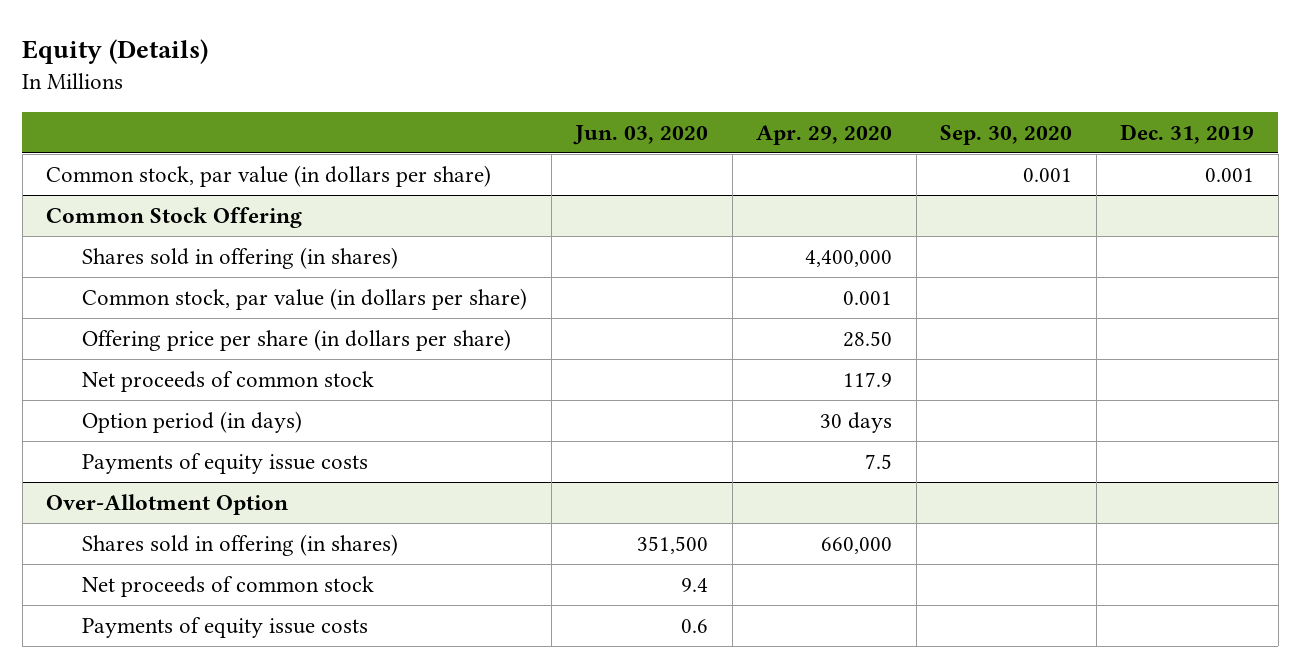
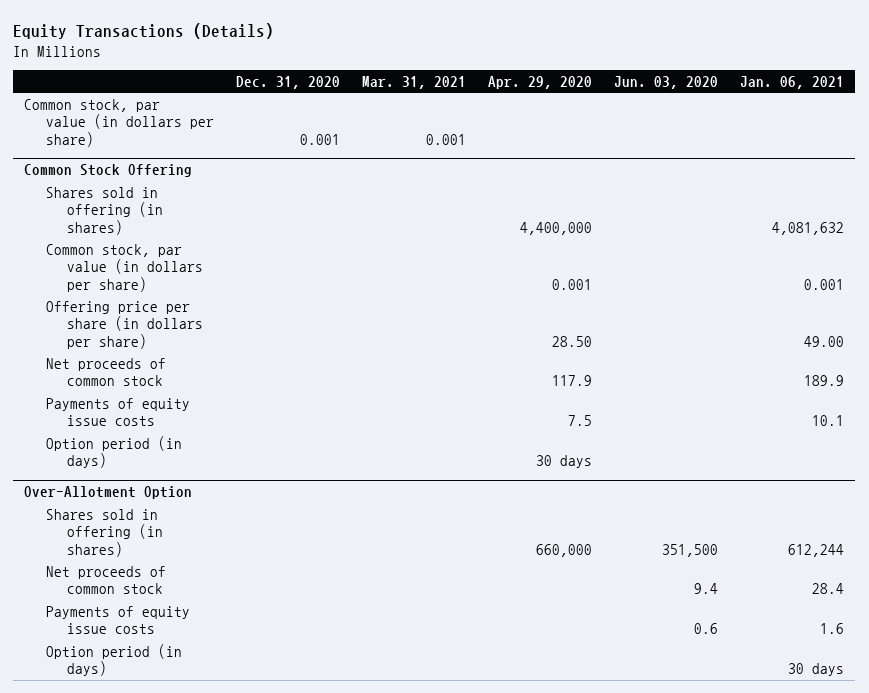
[22,38,209,64] Equity (Details) -> [13,23,275,40] Equity Transactions (Details)
[940,125,1073,146] Sep. 30, 2020 -> none
[1120,124,1255,145] Dec. 31, 2019 -> none
none -> [236,75,341,89] Dec. 31, 2020
none -> [362,75,467,89] Mar. 31, 2021
none -> [740,75,845,89] Jan. 06, 2021
[82,410,303,433] Option period (in days) -> [45,435,182,469] Option period (in days)
none -> [45,643,182,677] Option period (in days)

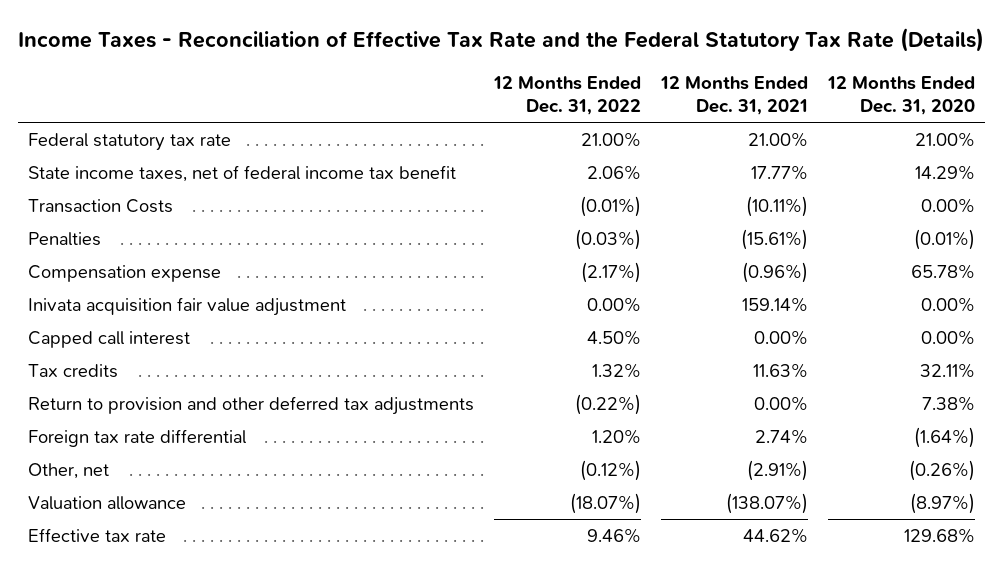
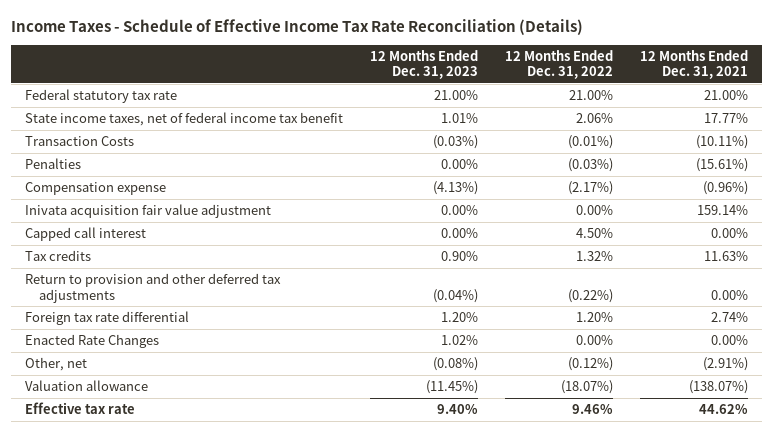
[18,28,985,53] Income Taxes - Reconciliation of Effective Tax Rate and the Federal Statutory Tax Rate (Details) -> [11,18,584,35] Income Taxes - Schedule of Effective Income Tax Rate Reconciliation (Details)
[826,75,975,116] 12 Months Ended Dec. 31, 2020 -> none
none -> [370,49,479,80] 12 Months Ended Dec. 31, 2023
none -> [24,334,159,349] Enacted Rate Changes

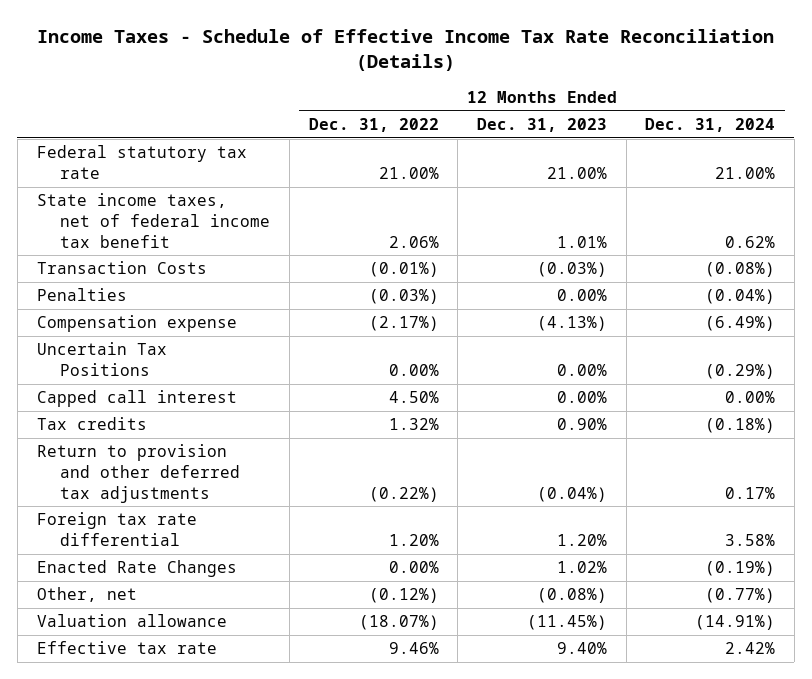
[640,49,749,80] 12 Months Ended Dec. 31, 2021 -> none
none -> [645,118,776,133] Dec. 31, 2024
[24,204,271,219] Inivata acquisition fair value adjustment -> none
none -> [36,342,167,377] Uncertain Tax Positions

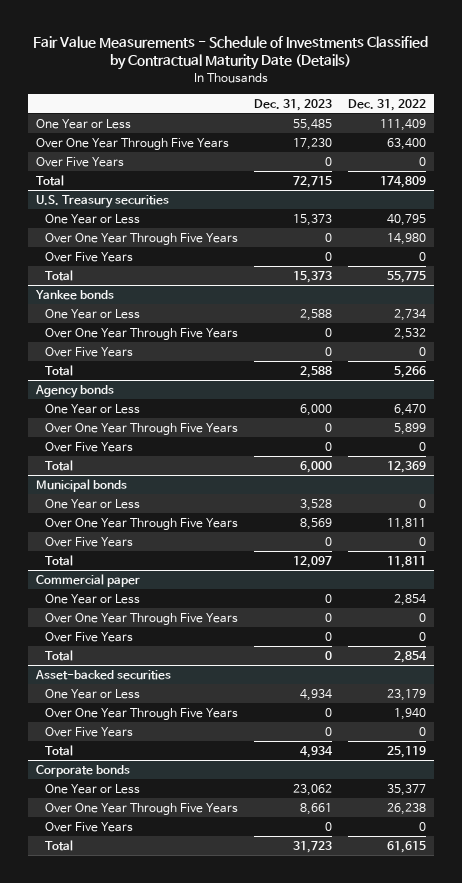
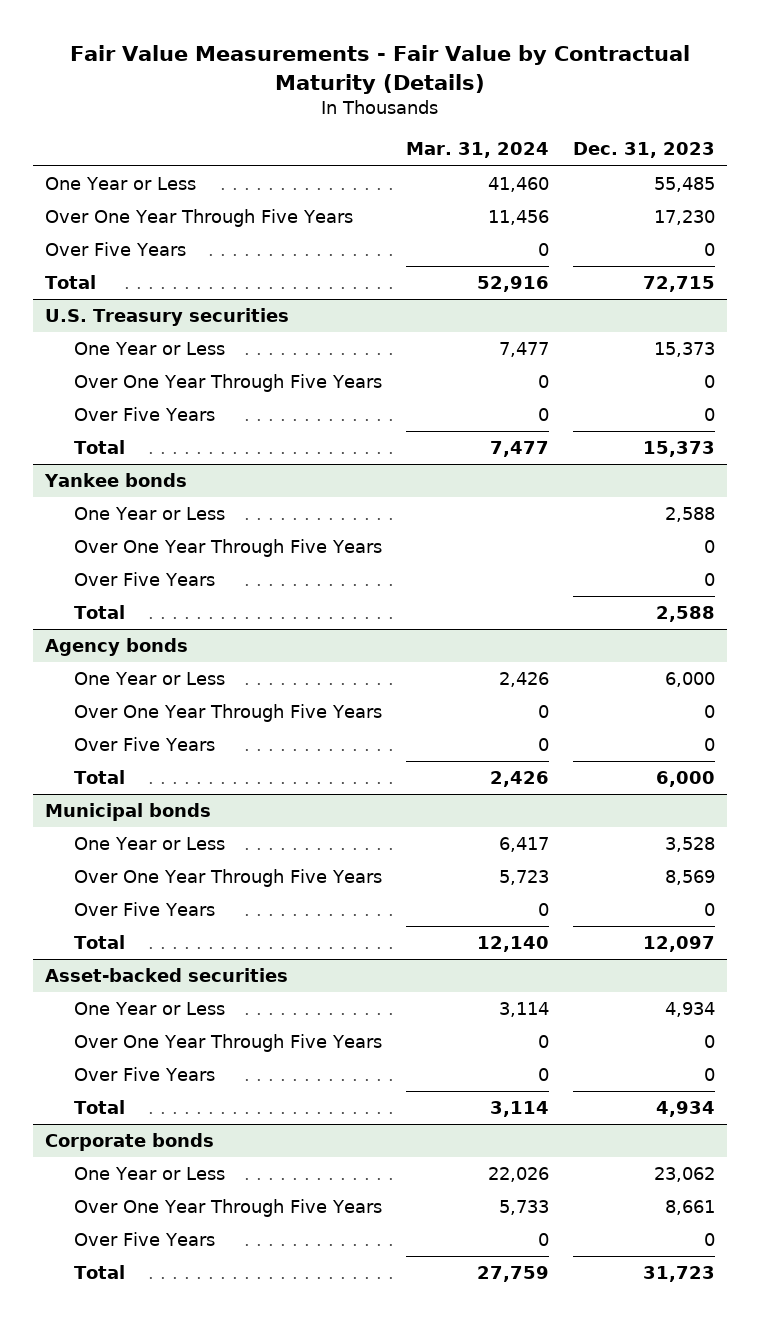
[33,35,429,71] Fair Value Measurements - Schedule of Investments Classified by Contractual Maturity Date (Details) -> [70,45,691,94] Fair Value Measurements - Fair Value by Contractual Maturity (Details)
[348,98,427,111] Dec. 31, 2022 -> none
none -> [406,142,550,159] Mar. 31, 2024
[36,574,141,588] Commercial paper -> none
[44,594,140,605] One Year or Less -> none
[44,613,238,626] Over One Year Through Five Years -> none
[44,632,133,643] Over Five Years -> none
[44,650,73,662] Total -> none

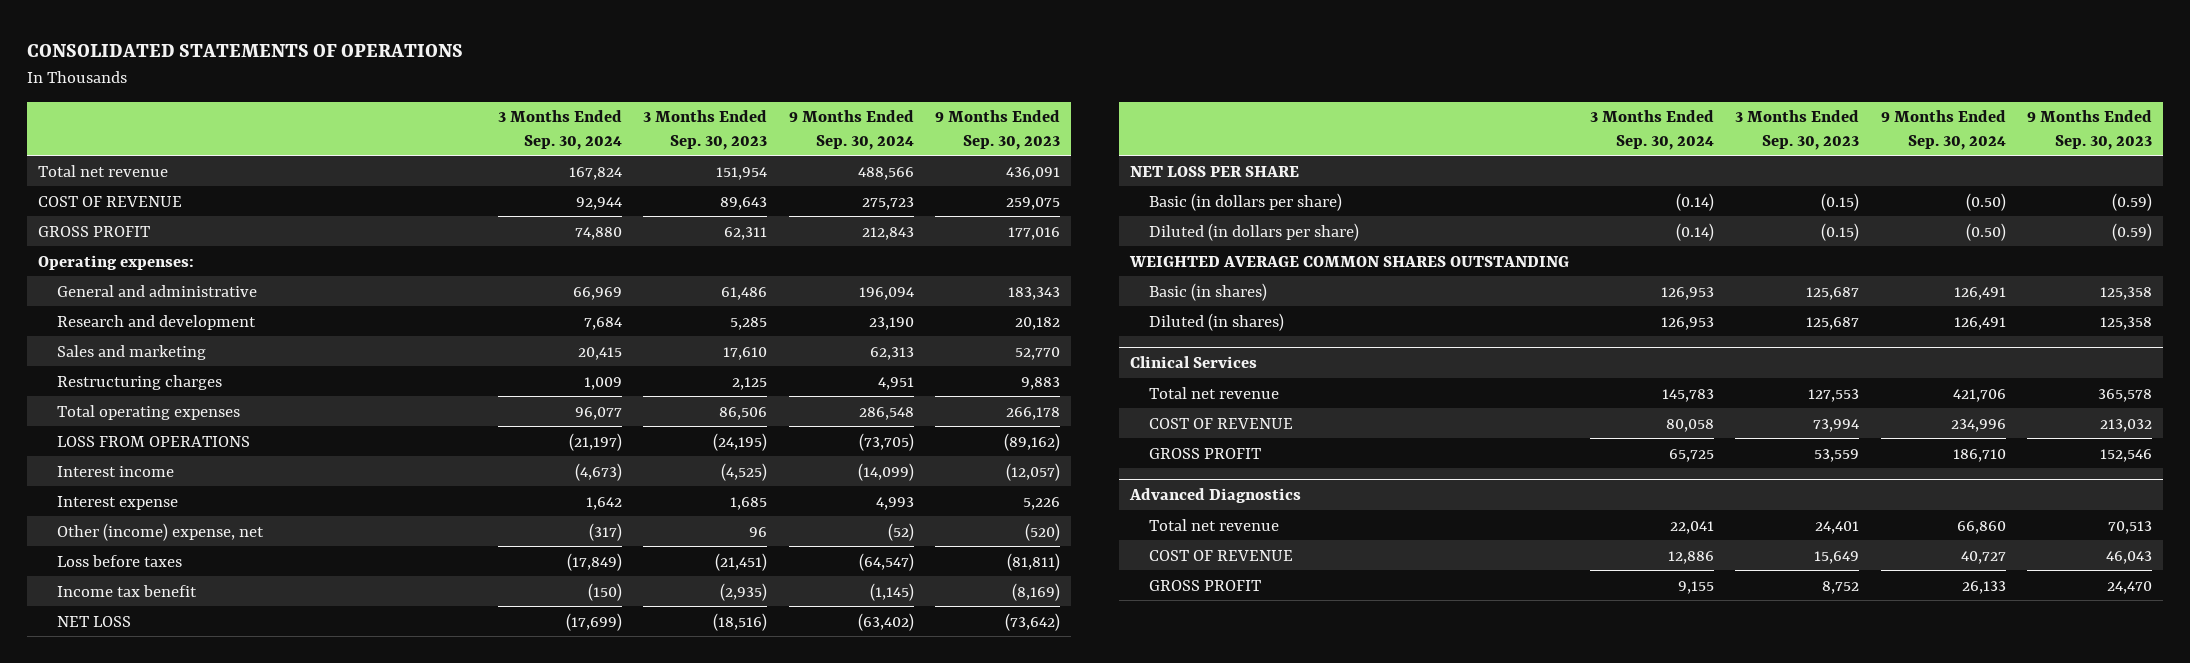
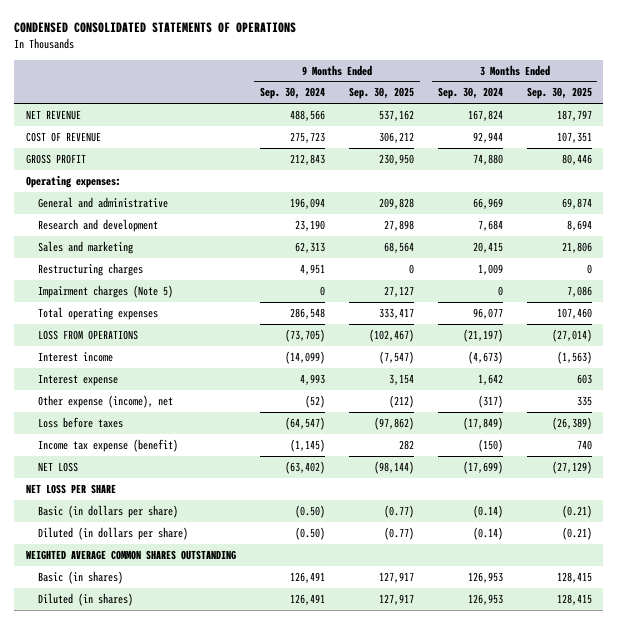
[26,43,463,57] CONSOLIDATED STATEMENTS OF OPERATIONS -> [14,22,297,34] CONDENSED CONSOLIDATED STATEMENTS OF OPERATIONS
[643,110,768,150] 3 Months Ended Sep. 30, 2023 -> none
[935,110,1061,150] 9 Months Ended Sep. 30, 2023 -> none
none -> [348,87,414,100] Sep. 30, 2025
none -> [526,87,592,100] Sep. 30, 2025
[37,164,168,177] Total net revenue -> [26,109,82,120] NET REVENUE
none -> [37,284,173,298] Impairment charges (Note 5)
[57,522,265,541] Other (income) expense, net -> [37,394,173,408] Other expense (income), net
[57,584,198,597] Income tax benefit -> [37,438,178,452] Income tax expense (benefit)
[1129,356,1257,369] Clinical Services -> none
[1149,386,1280,399] Total net revenue -> none
[1149,417,1294,429] COST OF REVENUE -> none
[1149,447,1262,459] GROSS PROFIT -> none
[1128,488,1301,504] Advanced Diagnostics -> none
[1149,518,1280,531] Total net revenue -> none
[1149,549,1294,561] COST OF REVENUE -> none
[1149,579,1262,591] GROSS PROFIT -> none

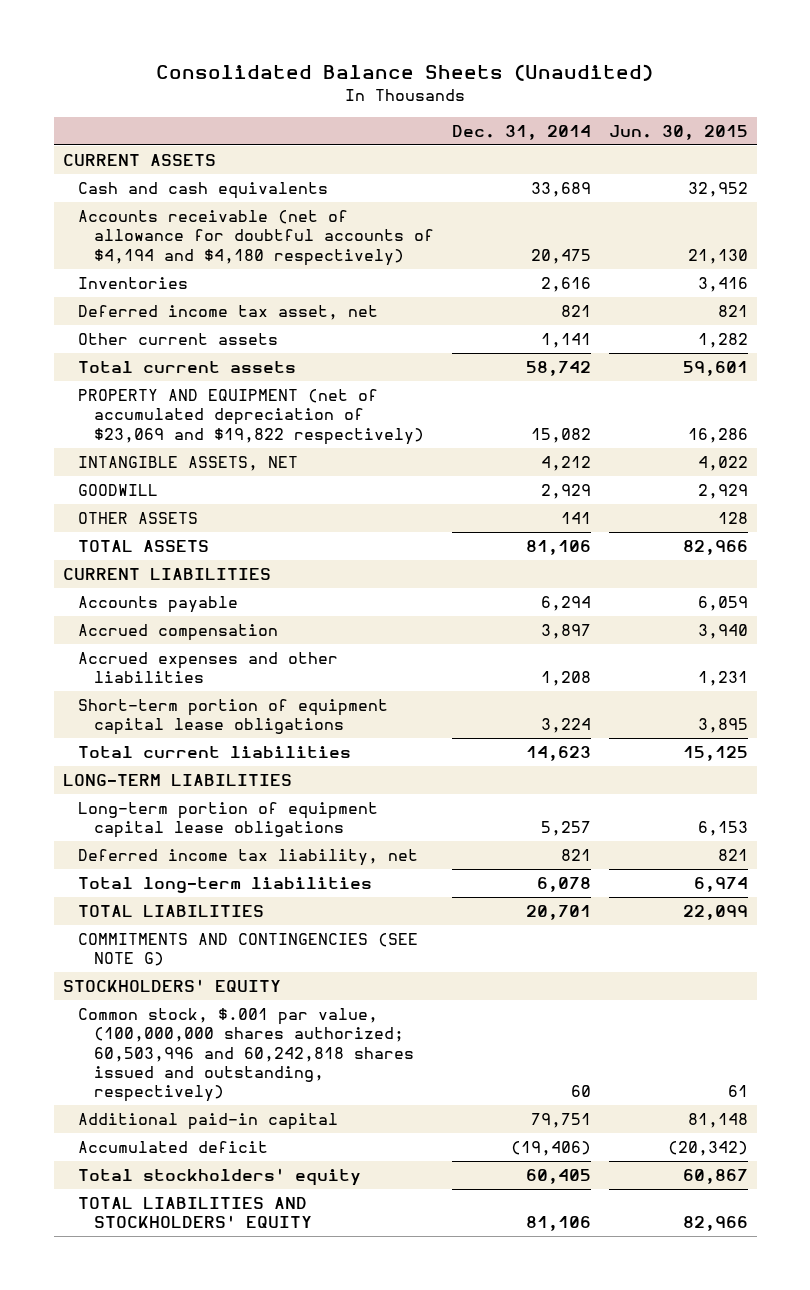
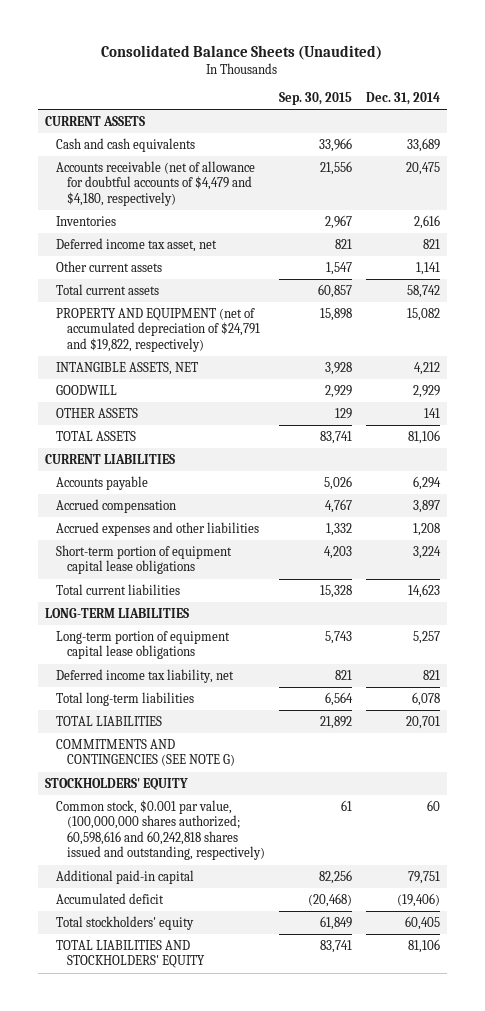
[608,124,748,140] Jun. 30, 2015 -> none
none -> [279,92,353,106] Sep. 30, 2015
[78,210,435,266] Accounts receivable (net of allowance for doubtful accounts of $4,194 and $4,180 respectively) -> [55,160,255,206] Accounts receivable (net of allowance for doubtful accounts of $4,479 and $4,180, respectively)
[78,389,425,445] PROPERTY AND EQUIPMENT (net of accumulated depreciation of $23,069 and $19,822 respectively) -> [55,307,261,352] PROPERTY AND EQUIPMENT (net of accumulated depreciation of $24,791 and $19,822, respectively)
[78,1008,415,1103] Common stock, $.001 par value, (100,000,000 shares authorized; 60,503,996 and 60,242,818 shares issued and outstanding, respectively) -> [55,799,266,861] Common stock, $0.001 par value, (100,000,000 shares authorized; 60,598,616 and 60,242,818 shares issued and outstanding, respectively)

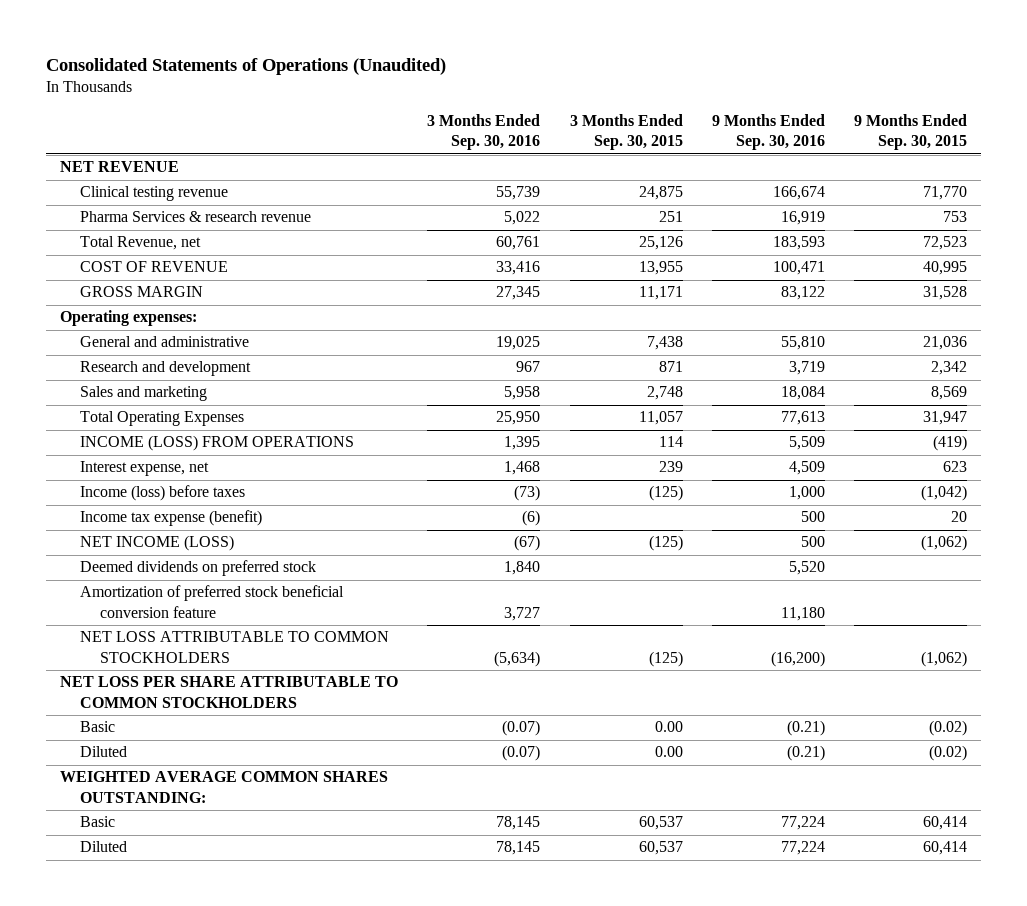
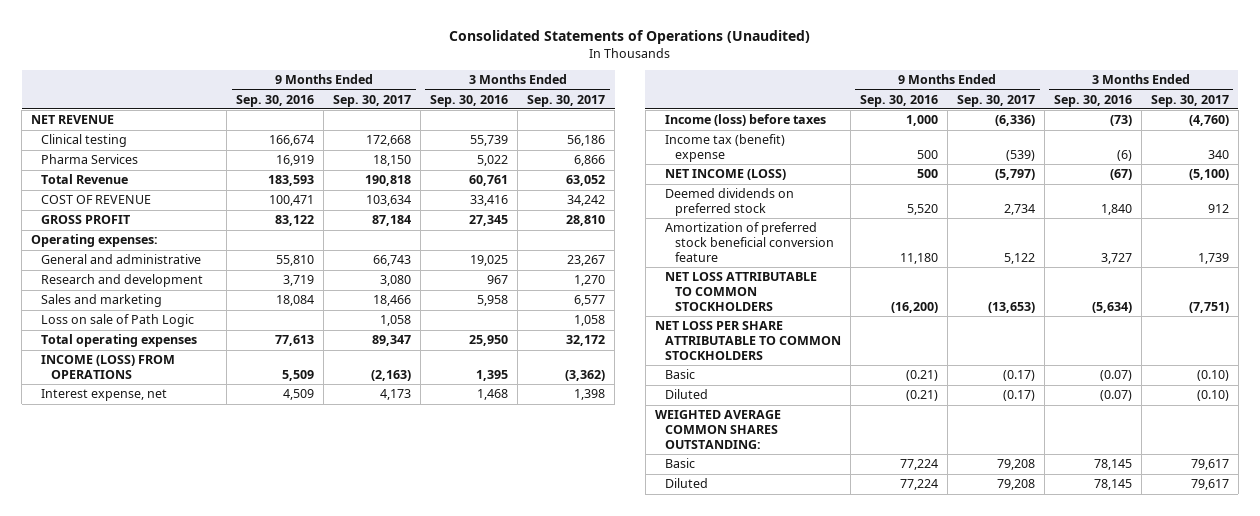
[569,113,683,151] 3 Months Ended Sep. 30, 2015 -> none
[853,113,967,151] 9 Months Ended Sep. 30, 2015 -> none
none -> [333,94,412,107] Sep. 30, 2017
none -> [527,94,606,107] Sep. 30, 2017
[79,186,228,202] Clinical testing revenue -> [41,134,128,148] Clinical testing
[79,211,311,223] Pharma Services & research revenue -> [41,154,139,165] Pharma Services
[79,236,201,251] Total Revenue, net -> [41,174,129,185] Total Revenue
[79,286,203,298] GROSS MARGIN -> [41,215,131,225] GROSS PROFIT
none -> [41,314,195,328] Loss on sale of Path Logic
[79,411,244,427] Total Operating Expenses -> [41,334,198,348] Total operating expenses
[79,510,262,527] Income tax expense (benefit) -> [664,134,785,162] Income tax (benefit) expense

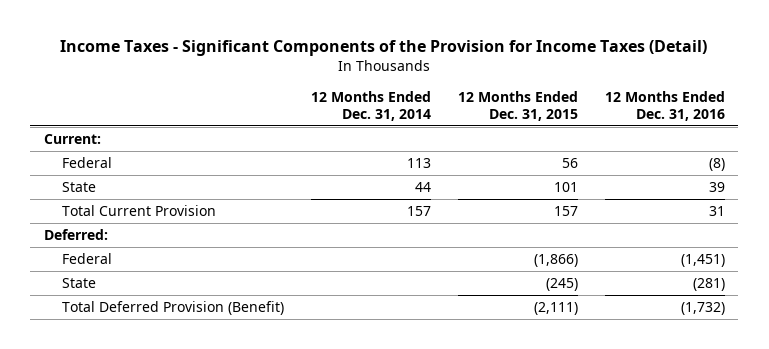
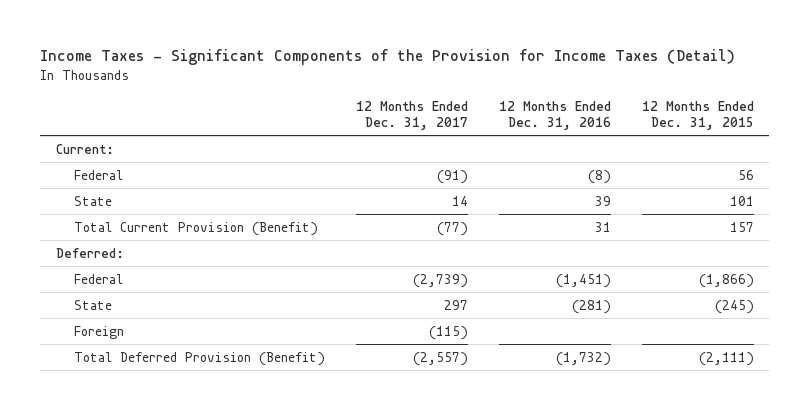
[311,91,432,121] 12 Months Ended Dec. 31, 2014 -> none
none -> [356,100,469,131] 12 Months Ended Dec. 31, 2017
[62,205,217,217] Total Current Provision -> [74,221,319,236] Total Current Provision (Benefit)
none -> [74,325,125,339] Foreign

